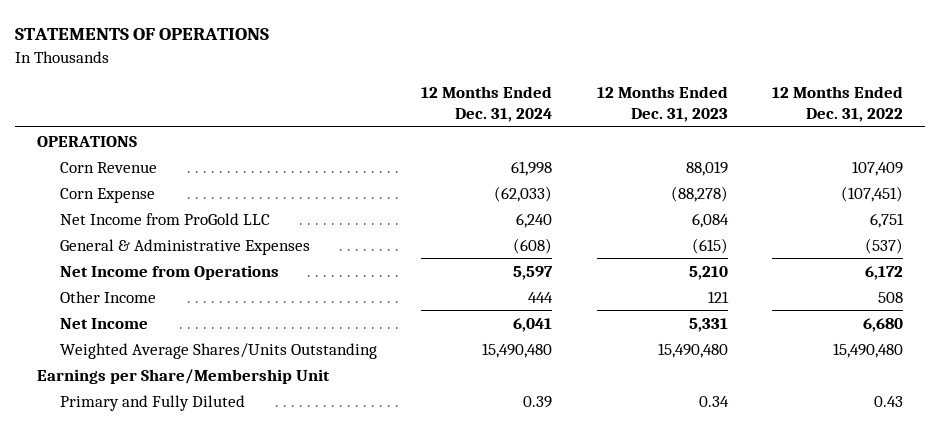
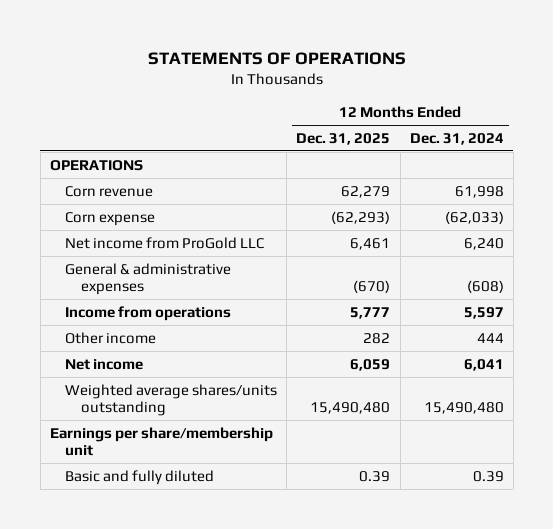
[596,85,728,123] 12 Months Ended Dec. 31, 2023 -> none
[771,85,903,123] 12 Months Ended Dec. 31, 2022 -> none
none -> [296,133,391,146] Dec. 31, 2025
[60,161,158,173] Corn Revenue -> [65,185,154,197] Corn revenue
[60,187,156,203] Corn Expense -> [65,211,156,226] Corn expense
[60,212,271,225] Net Income from ProGold LLC -> [65,236,265,249] Net income from ProGold LLC
[60,238,311,255] General & Administrative Expenses -> [65,262,232,296] General & administrative expenses
[60,264,280,280] Net Income from Operations -> [65,305,232,321] Income from operations
[60,290,157,303] Other Income -> [65,331,157,344] Other income
[60,317,149,329] Net Income -> [65,358,144,370] Net income
[60,342,378,359] Weighted Average Shares/Units Outstanding -> [65,383,278,417] Weighted average shares/units outstanding
[36,368,330,384] Earnings per Share/Membership Unit -> [49,426,273,457] Earnings per share/membership unit
[60,394,246,411] Primary and Fully Diluted -> [65,469,215,485] Basic and fully diluted

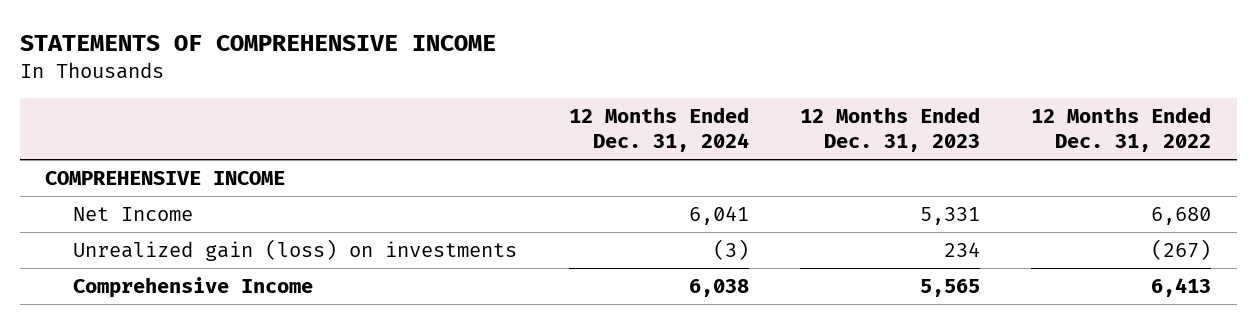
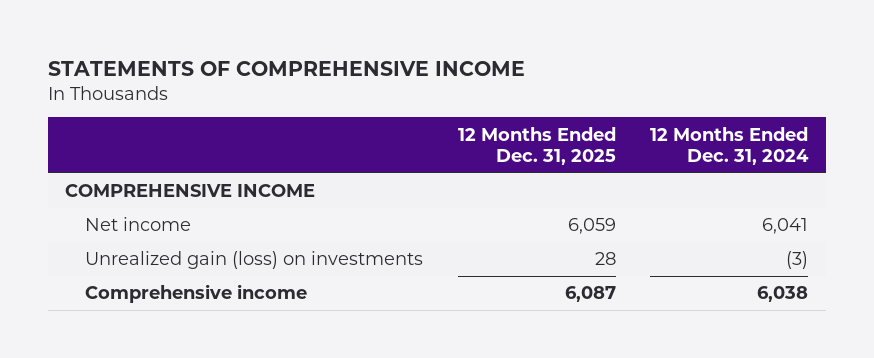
[799,107,980,153] 12 Months Ended Dec. 31, 2023 -> none
[1031,107,1212,153] 12 Months Ended Dec. 31, 2022 -> none
none -> [457,126,616,166] 12 Months Ended Dec. 31, 2025
[73,207,194,222] Net Income -> [85,217,192,232] Net income
[73,277,314,299] Comprehensive Income -> [85,284,308,304] Comprehensive income

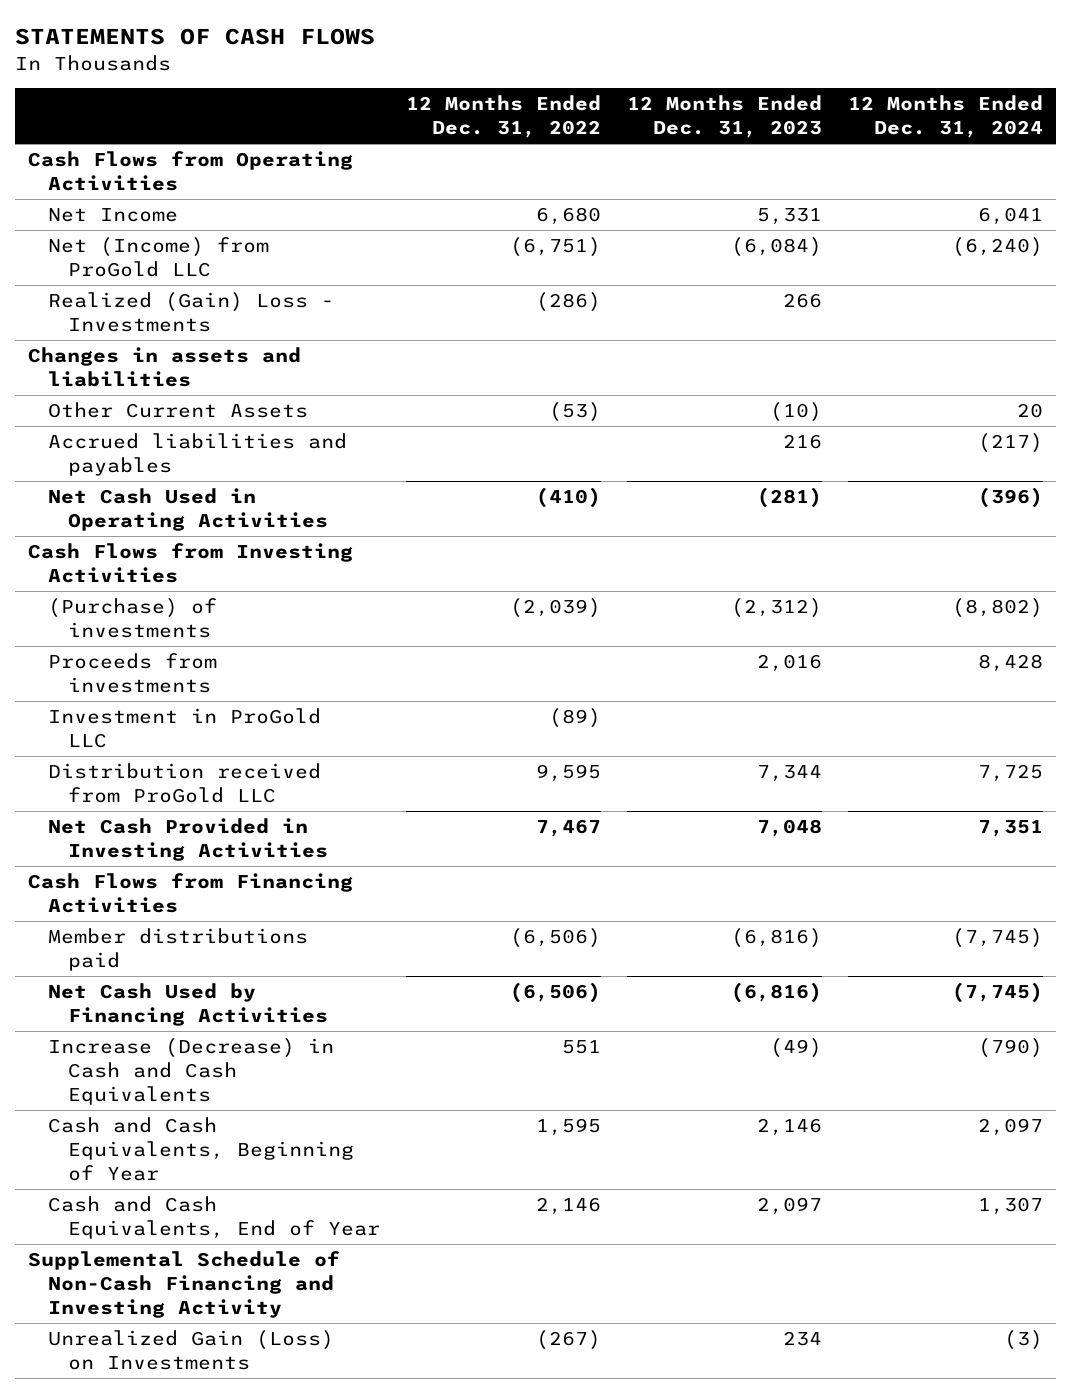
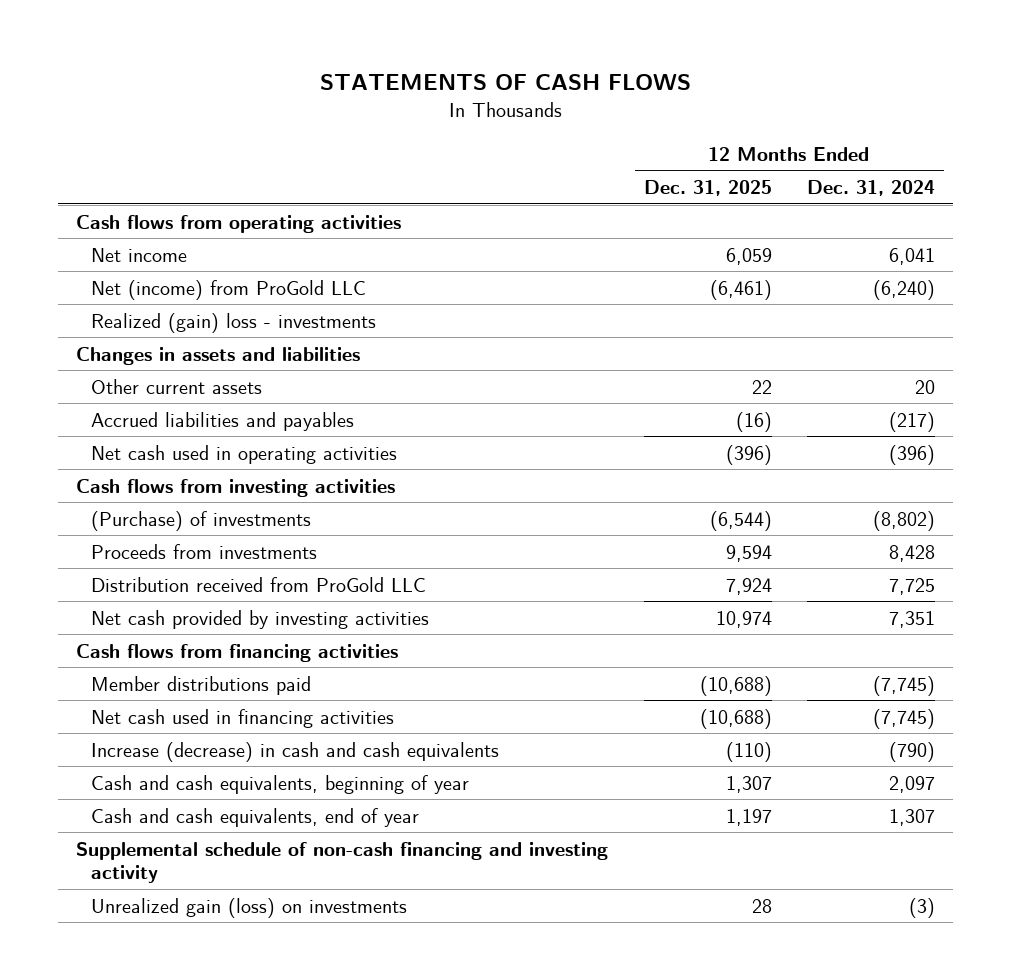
[405,95,601,139] 12 Months Ended Dec. 31, 2022 -> none
[626,95,822,139] 12 Months Ended Dec. 31, 2023 -> none
none -> [643,180,772,197] Dec. 31, 2025
[28,151,354,191] Cash Flows from Operating Activities -> [76,214,402,233] Cash flows from operating activities
[48,208,179,223] Net Income -> [91,247,188,262] Net income
[48,237,270,277] Net (Income) from ProGold LLC -> [91,279,367,300] Net (income) from ProGold LLC
[48,292,335,332] Realized (Gain) Loss - Investments -> [91,312,377,333] Realized (gain) loss - investments
[48,402,309,419] Other Current Assets -> [91,378,263,394] Other current assets
[48,488,328,531] Net Cash Used in Operating Activities -> [91,444,398,464] Net cash used in operating activities
[28,543,354,583] Cash Flows from Investing Activities -> [76,478,396,497] Cash flows from investing activities
[48,708,322,748] Investment in ProGold LLC -> none
[48,818,328,861] Net Cash Provided in Investing Activities -> [91,609,430,629] Net cash provided by investing activities
[28,873,354,913] Cash Flows from Financing Activities -> [76,643,399,662] Cash flows from financing activities
[48,983,328,1026] Net Cash Used by Financing Activities -> [91,708,395,728] Net cash used in financing activities
[48,1038,335,1105] Increase (Decrease) in Cash and Cash Equivalents -> [91,741,500,762] Increase (decrease) in cash and cash equivalents
[48,1117,354,1181] Cash and Cash Equivalents, Beginning of Year -> [91,774,470,794] Cash and cash equivalents, beginning of year
[48,1196,380,1239] Cash and Cash Equivalents, End of Year -> [91,807,420,827] Cash and cash equivalents, end of year
[28,1251,341,1318] Supplemental Schedule of Non-Cash Financing and Investing Activity -> [76,841,609,884] Supplemental schedule of non-cash financing and investing activity
[48,1330,335,1370] Unrealized Gain (Loss) on Investments -> [91,897,408,918] Unrealized gain (loss) on investments

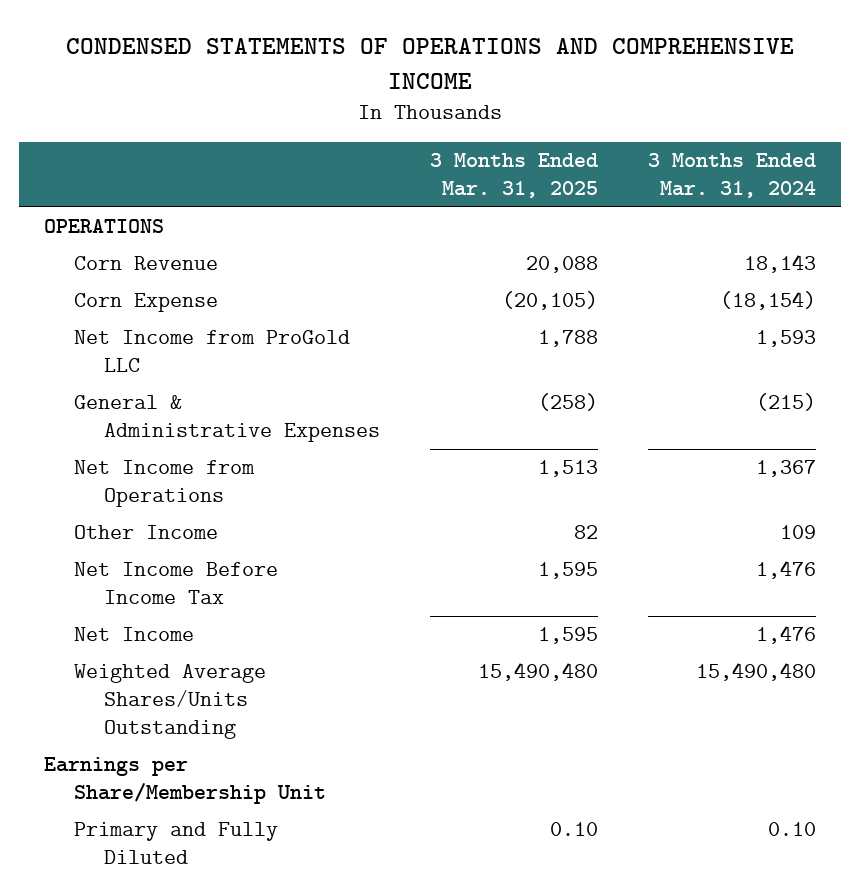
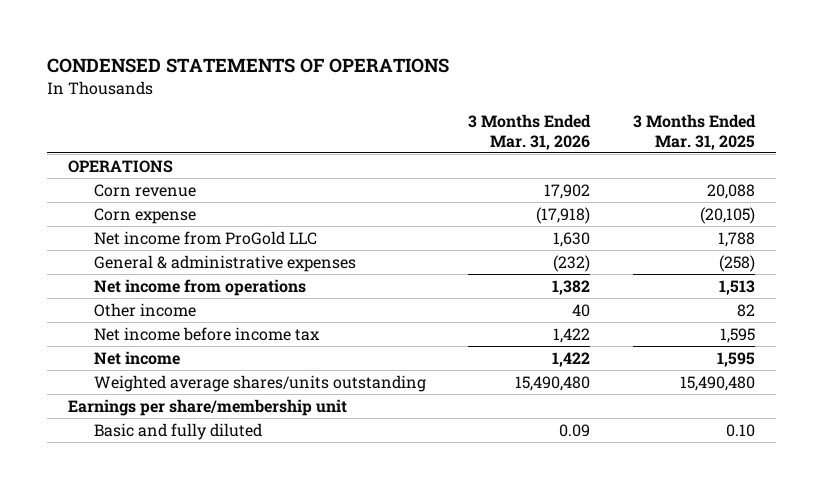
[65,37,794,89] CONDENSED STATEMENTS OF OPERATIONS AND COMPREHENSIVE INCOME -> [46,57,449,73] CONDENSED STATEMENTS OF OPERATIONS
[647,153,816,199] 3 Months Ended Mar. 31, 2024 -> none
none -> [468,114,592,150] 3 Months Ended Mar. 31, 2026
[73,256,218,271] Corn Revenue -> [93,183,196,197] Corn revenue
[73,293,218,313] Corn Expense -> [93,207,196,224] Corn expense
[73,330,350,373] Net Income from ProGold LLC -> [93,230,317,245] Net income from ProGold LLC
[73,395,381,443] General & Administrative Expenses -> [93,254,356,272] General & administrative expenses
[73,460,255,508] Net Income from Operations -> [93,278,306,296] Net income from operations
[73,525,218,540] Other Income -> [93,302,196,317] Other income
[73,562,278,605] Net Income Before Income Tax -> [93,326,320,341] Net income before income tax
[73,627,194,642] Net Income -> [93,350,180,365] Net income
[73,664,266,739] Weighted Average Shares/Units Outstanding -> [93,374,426,392] Weighted average shares/units outstanding
[43,757,326,805] Earnings per Share/Membership Unit -> [67,398,347,416] Earnings per share/membership unit
[73,822,278,865] Primary and Fully Diluted -> [93,422,262,440] Basic and fully diluted

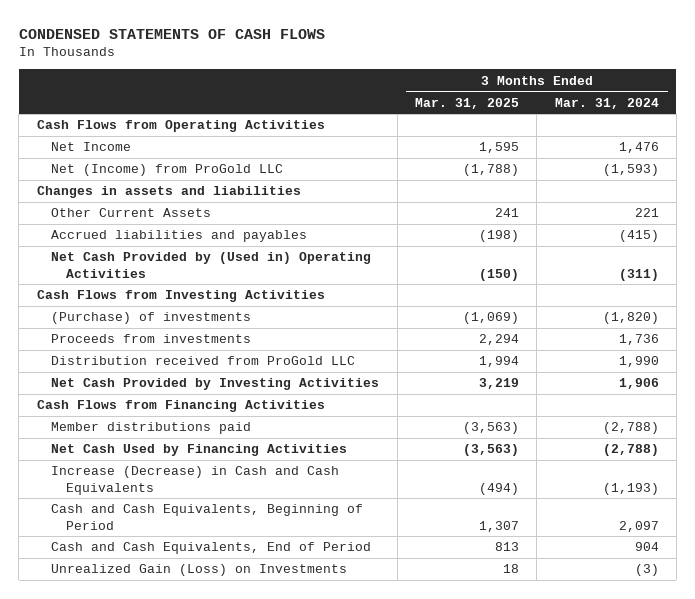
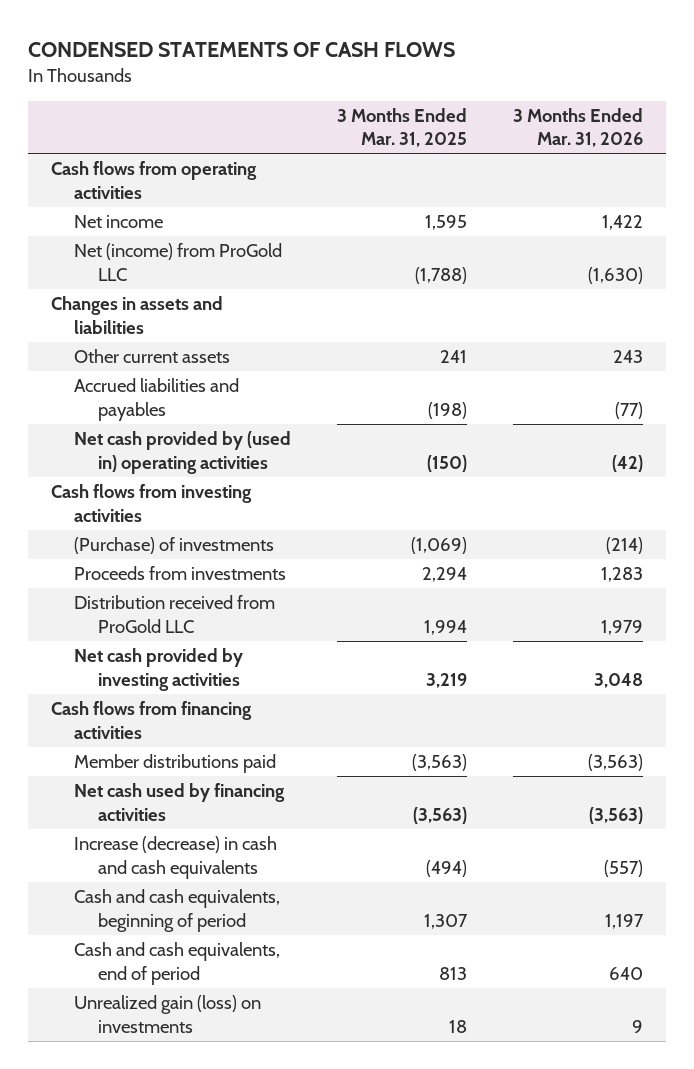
[554,97,659,109] Mar. 31, 2024 -> none
none -> [513,107,644,148] 3 Months Ended Mar. 31, 2026
[36,120,325,133] Cash Flows from Operating Activities -> [51,160,258,199] Cash flows from operating activities
[51,142,132,152] Net Income -> [74,214,164,228] Net income
[51,164,284,177] Net (Income) from ProGold LLC -> [74,242,283,281] Net (income) from ProGold LLC
[51,208,212,218] Other Current Assets -> [74,348,231,363] Other current assets
[51,252,372,278] Net Cash Provided by (Used in) Operating Activities -> [74,430,292,474] Net cash provided by (used in) operating activities
[36,290,325,303] Cash Flows from Investing Activities -> [51,483,253,522] Cash flows from investing activities
[51,378,380,391] Net Cash Provided by Investing Activities -> [74,647,244,691] Net cash provided by investing activities
[36,400,325,413] Cash Flows from Financing Activities -> [51,700,253,739] Cash flows from financing activities
[51,444,348,457] Net Cash Used by Financing Activities -> [74,782,286,821] Net cash used by financing activities
[51,466,340,495] Increase (Decrease) in Cash and Cash Equivalents -> [74,835,278,879] Increase (decrease) in cash and cash equivalents
[51,504,364,530] Cash and Cash Equivalents, Beginning of Period -> [74,888,281,932] Cash and cash equivalents, beginning of period
[51,542,372,555] Cash and Cash Equivalents, End of Period -> [74,941,281,985] Cash and cash equivalents, end of period
[51,564,348,577] Unrealized Gain (Loss) on Investments -> [74,994,262,1033] Unrealized gain (loss) on investments

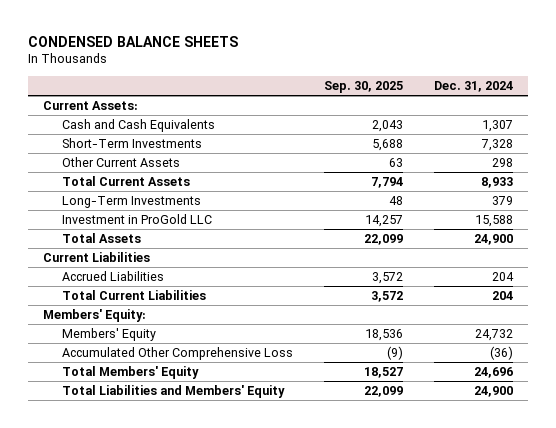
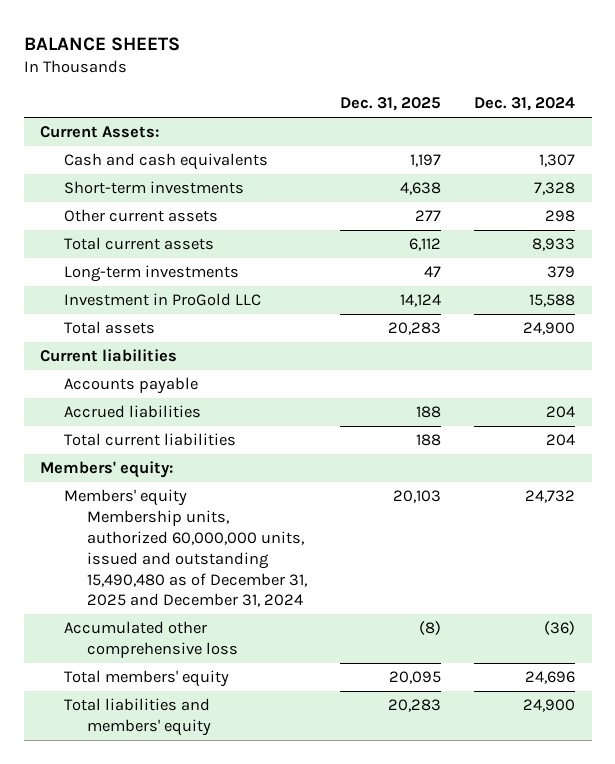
[27,35,238,47] CONDENSED BALANCE SHEETS -> [23,36,180,51] BALANCE SHEETS
[323,80,403,93] Sep. 30, 2025 -> none
none -> [339,97,441,112] Dec. 31, 2025
[62,119,216,133] Cash and Cash Equivalents -> [63,153,268,171] Cash and cash equivalents
[62,138,203,149] Short-Term Investments -> [63,181,244,195] Short-term investments
[62,157,181,168] Other Current Assets -> [63,209,218,223] Other current assets
[62,176,191,187] Total Current Assets -> [63,237,214,251] Total current assets
[62,196,202,209] Long-Term Investments -> [63,265,239,283] Long-term investments
[62,233,142,244] Total Assets -> [63,321,155,335] Total assets
[43,252,151,263] Current Liabilities -> [40,349,178,363] Current liabilities
none -> [63,377,198,395] Accounts payable
[62,271,165,282] Accrued Liabilities -> [63,405,201,419] Accrued liabilities
[62,290,207,301] Total Current Liabilities -> [63,433,236,447] Total current liabilities
[43,309,147,323] Members' Equity: -> [40,461,174,479] Members' equity:
[62,328,157,342] Members' Equity -> [63,489,307,608] Members' equity Membership units, authorized 60,000,000 units, issued and outstanding 15,490,480 as of December 31, 2025 and December 31, 2024
[62,347,294,361] Accumulated Other Comprehensive Loss -> [63,621,238,659] Accumulated other comprehensive loss
[62,366,200,380] Total Members' Equity -> [63,670,229,688] Total members' equity
[62,385,286,399] Total Liabilities and Members' Equity -> [63,698,211,737] Total liabilities and members' equity

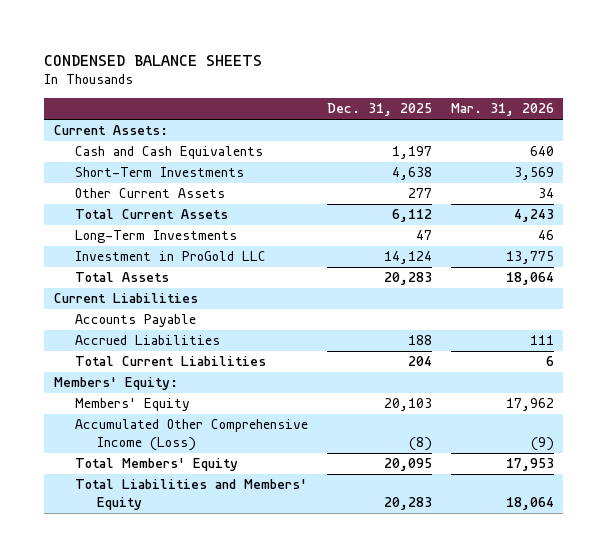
[23,36,180,51] BALANCE SHEETS -> [44,54,263,66] CONDENSED BALANCE SHEETS
[474,97,576,112] Dec. 31, 2024 -> none
none -> [450,103,554,117] Mar. 31, 2026
[63,153,268,171] Cash and cash equivalents -> [75,146,264,160] Cash and Cash Equivalents
[63,181,244,195] Short-term investments -> [75,167,245,178] Short-Term Investments
[63,209,218,223] Other current assets -> [75,188,226,199] Other Current Assets
[63,237,214,251] Total current assets -> [75,209,229,220] Total Current Assets
[63,265,239,283] Long-term investments -> [75,230,238,244] Long-Term Investments
[63,321,155,335] Total assets -> [75,272,170,283] Total Assets
[40,349,178,363] Current liabilities -> [53,293,198,304] Current Liabilities
[63,377,198,395] Accounts payable -> [75,314,197,328] Accounts Payable
[63,405,201,419] Accrued liabilities -> [75,335,221,346] Accrued Liabilities
[63,433,236,447] Total current liabilities -> [75,356,267,367] Total Current Liabilities
[415,434,441,447] 188 -> [407,356,432,367] 204
[40,461,174,479] Members' equity: -> [53,377,178,391] Members' Equity:
[63,489,307,608] Members' equity Membership units, authorized 60,000,000 units, issued and outstanding 15,490,480 as of December 31, 2025 and December 31, 2024 -> [75,398,191,412] Members' Equity
[63,621,238,659] Accumulated other comprehensive loss -> [75,419,309,452] Accumulated Other Comprehensive Income (Loss)
[63,670,229,688] Total members' equity -> [75,458,239,472] Total Members' Equity
[63,698,211,737] Total liabilities and members' equity -> [75,479,308,511] Total Liabilities and Members' Equity

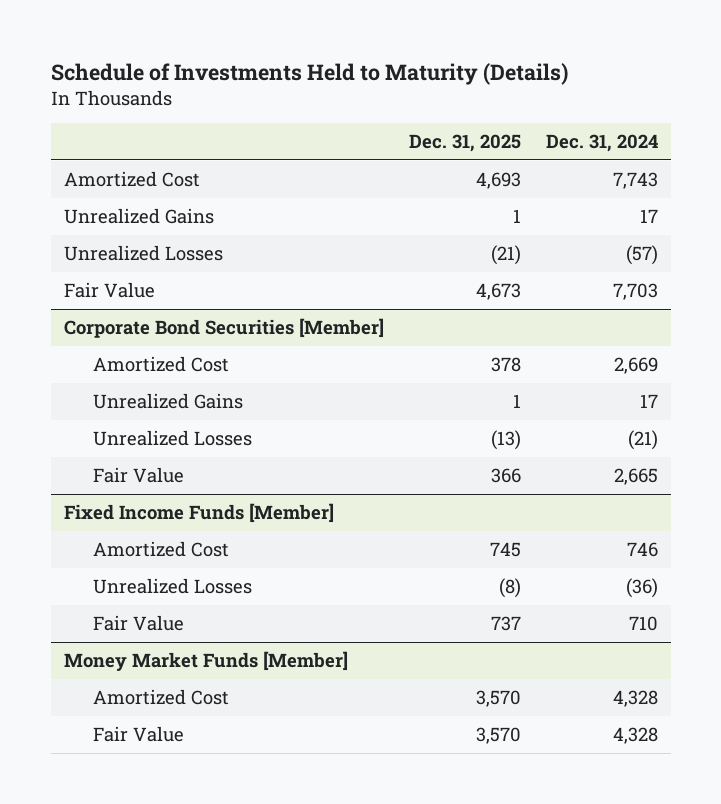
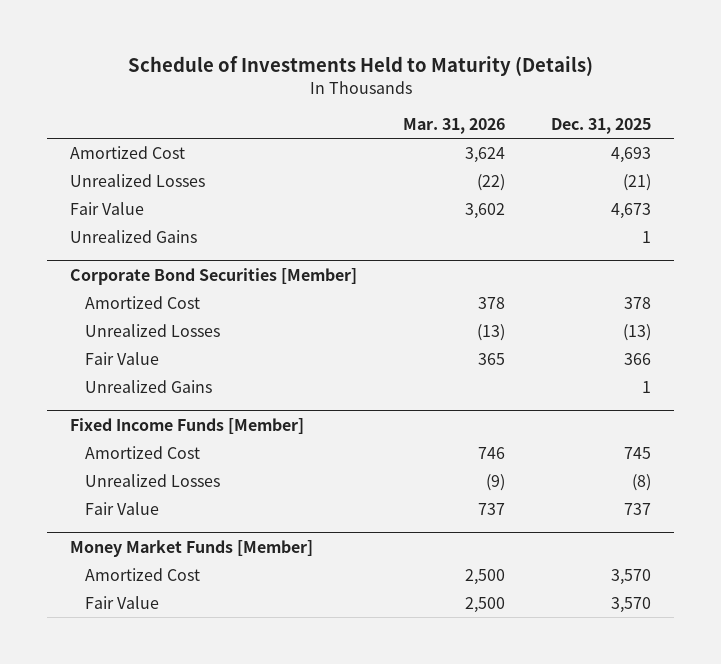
[545,134,658,153] Dec. 31, 2024 -> none
none -> [403,117,506,134] Mar. 31, 2026
[63,207,214,224] Unrealized Gains -> [70,230,198,244] Unrealized Gains
[92,392,243,409] Unrealized Gains -> [84,380,212,394] Unrealized Gains

